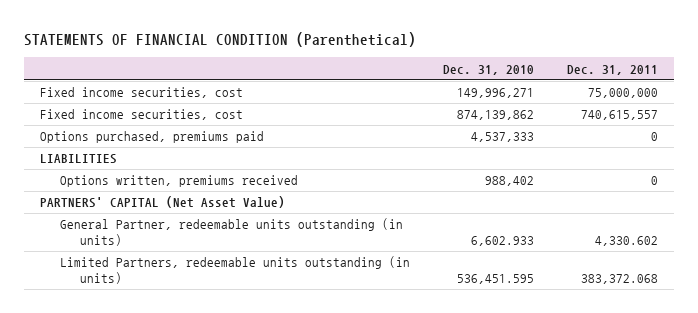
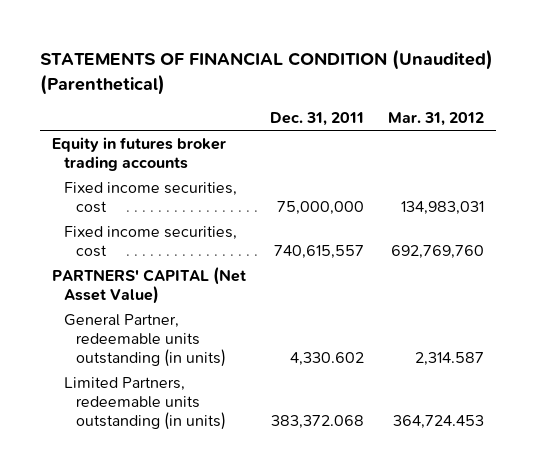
[23,32,416,48] STATEMENTS OF FINANCIAL CONDITION (Parenthetical) -> [40,48,494,95] STATEMENTS OF FINANCIAL CONDITION (Unaudited) (Parenthetical)
[442,64,534,75] Dec. 31, 2010 -> none
none -> [387,112,484,127] Mar. 31, 2012
none -> [52,136,227,171] Equity in futures broker trading accounts
[40,131,265,144] Options purchased, premiums paid -> none
[40,154,118,165] LIABILITIES -> none
[60,175,299,188] Options written, premiums received -> none

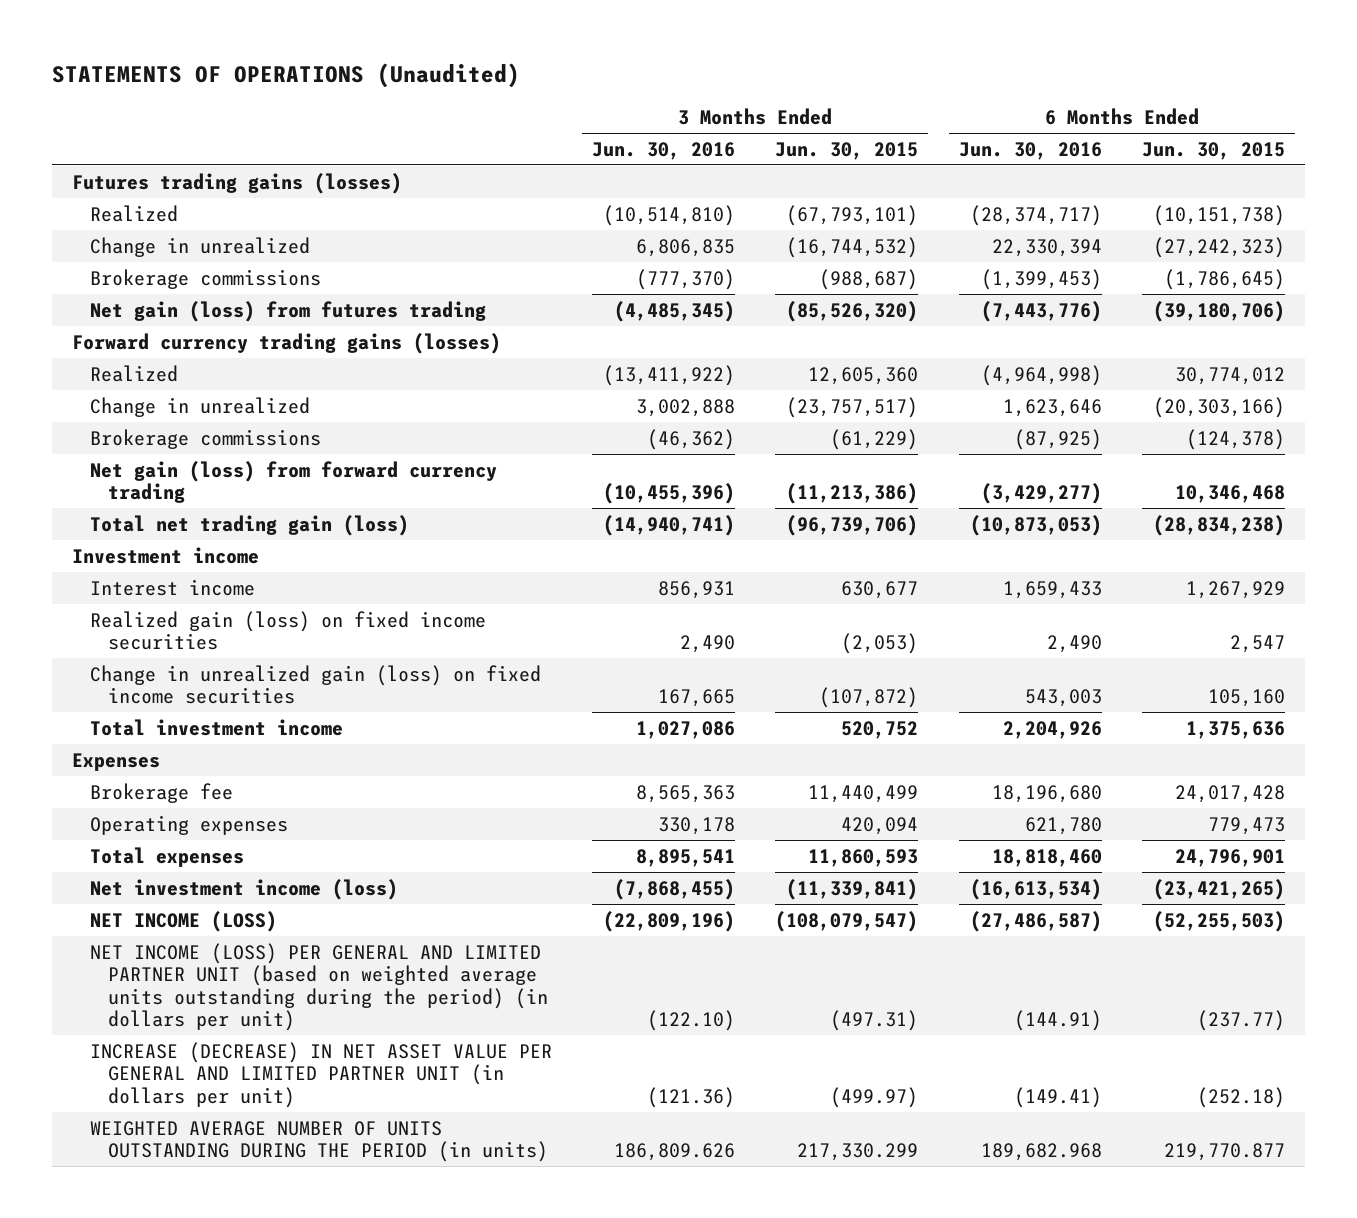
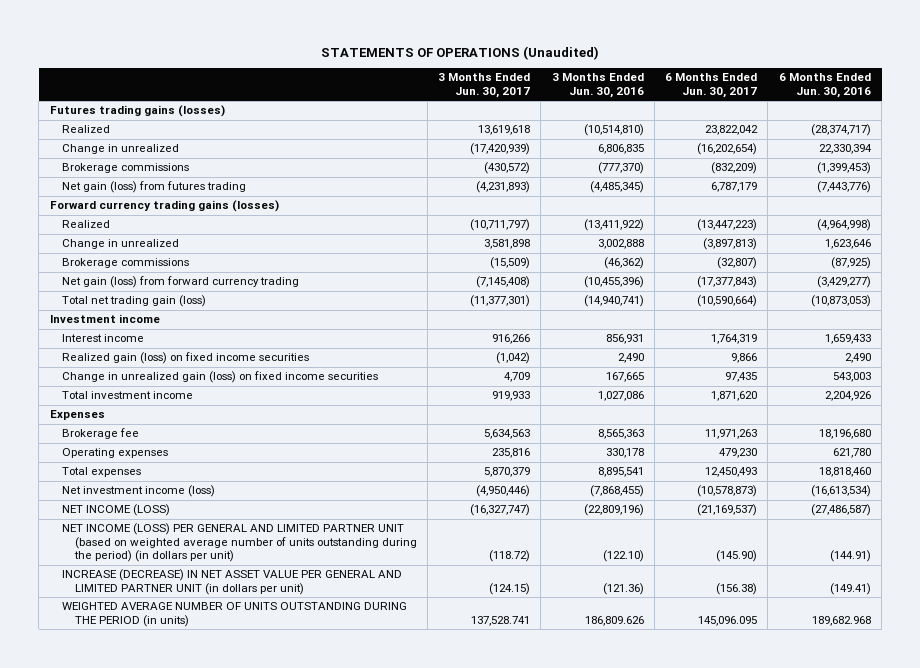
[775,141,919,160] Jun. 30, 2015 -> none
[1141,141,1285,160] Jun. 30, 2015 -> none
none -> [438,73,531,98] 3 Months Ended Jun. 30, 2017
none -> [665,73,758,98] 6 Months Ended Jun. 30, 2017
[90,942,548,1032] NET INCOME (LOSS) PER GENERAL AND LIMITED PARTNER UNIT (based on weighted average units outstanding during the period) (in dollars per unit) -> [62,523,417,563] NET INCOME (LOSS) PER GENERAL AND LIMITED PARTNER UNIT (based on weighted average number of units outstanding during the period) (in dollars per unit)

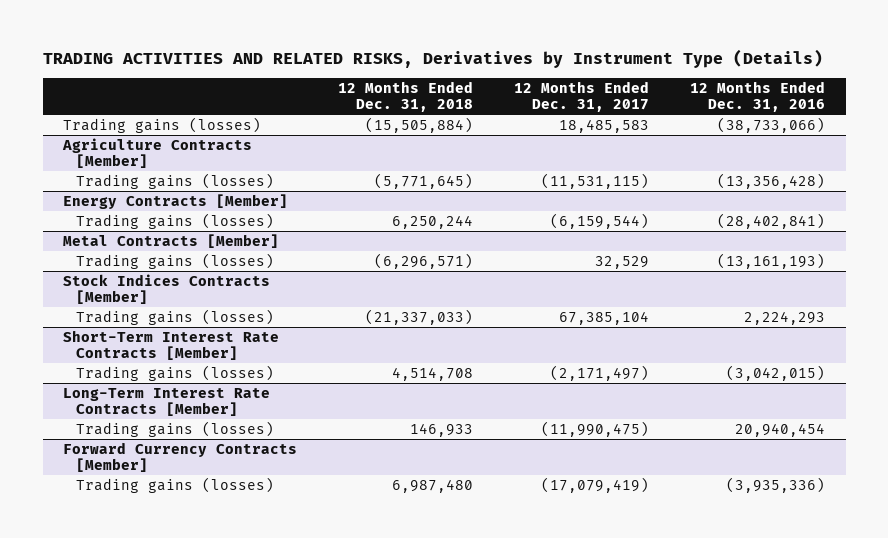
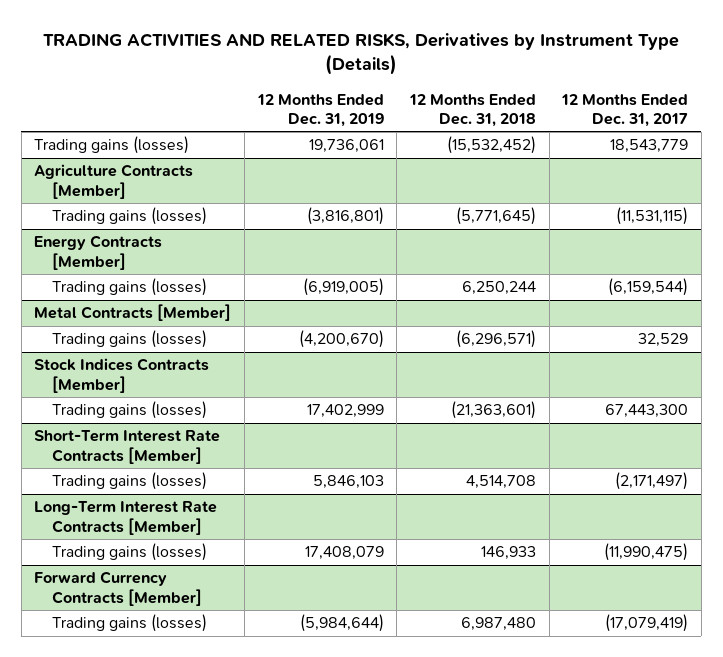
[690,80,826,113] 12 Months Ended Dec. 31, 2016 -> none
none -> [256,93,384,127] 12 Months Ended Dec. 31, 2019
[365,116,474,133] (15,505,884) -> [446,136,536,155] (15,532,452)
[559,118,650,133] 18,485,583 -> [610,139,689,154] 18,543,779
[365,308,474,325] (21,337,033) -> [450,401,536,420] (21,363,601)
[559,310,650,325] 67,385,104 -> [605,404,689,419] 67,443,300

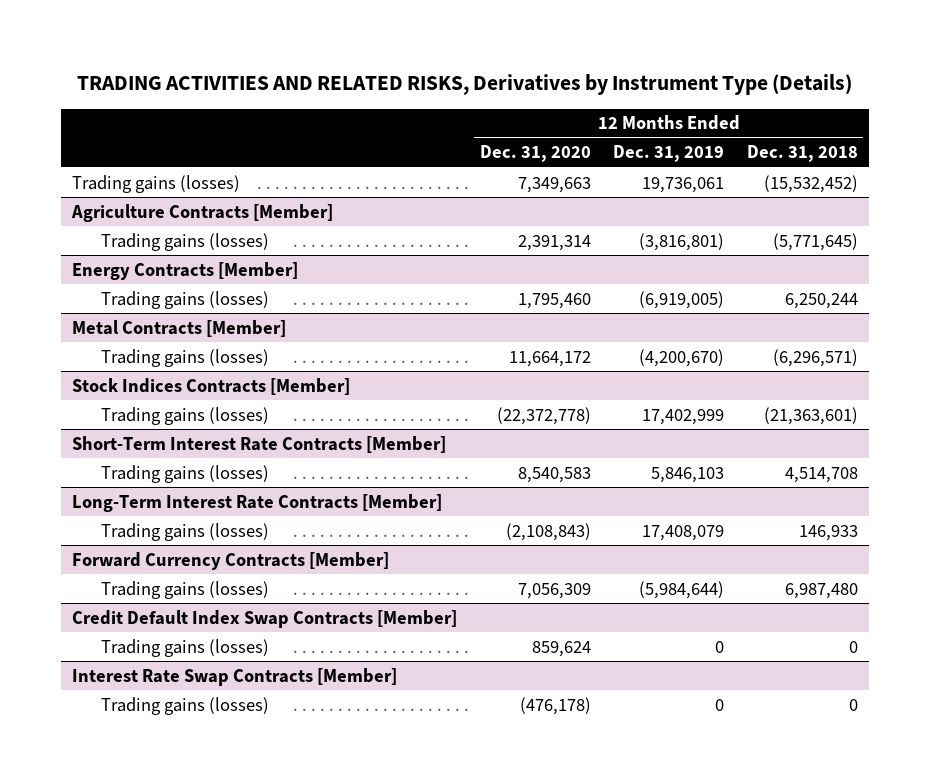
[561,93,689,127] 12 Months Ended Dec. 31, 2017 -> none
none -> [479,145,591,163] Dec. 31, 2020
none -> [72,609,458,628] Credit Default Index Swap Contracts [Member]
none -> [100,638,269,657] Trading gains (losses)
none -> [72,667,398,686] Interest Rate Swap Contracts [Member]
none -> [100,696,269,715] Trading gains (losses)

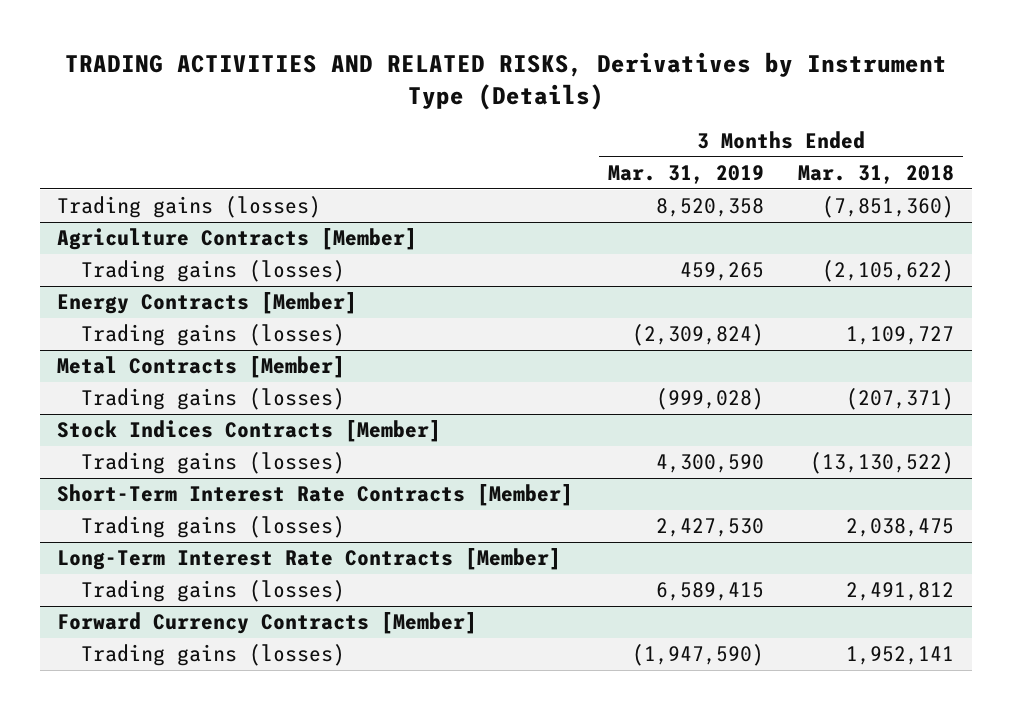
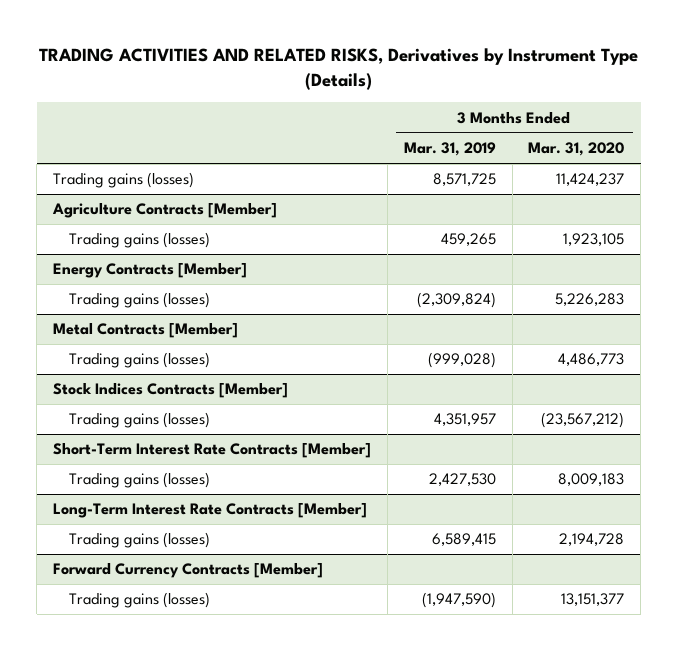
[798,165,955,185] Mar. 31, 2018 -> none
none -> [528,142,625,157] Mar. 31, 2020
[655,198,764,218] 8,520,358 -> [432,173,496,187] 8,571,725
[655,454,764,474] 4,300,590 -> [433,413,496,427] 4,351,957

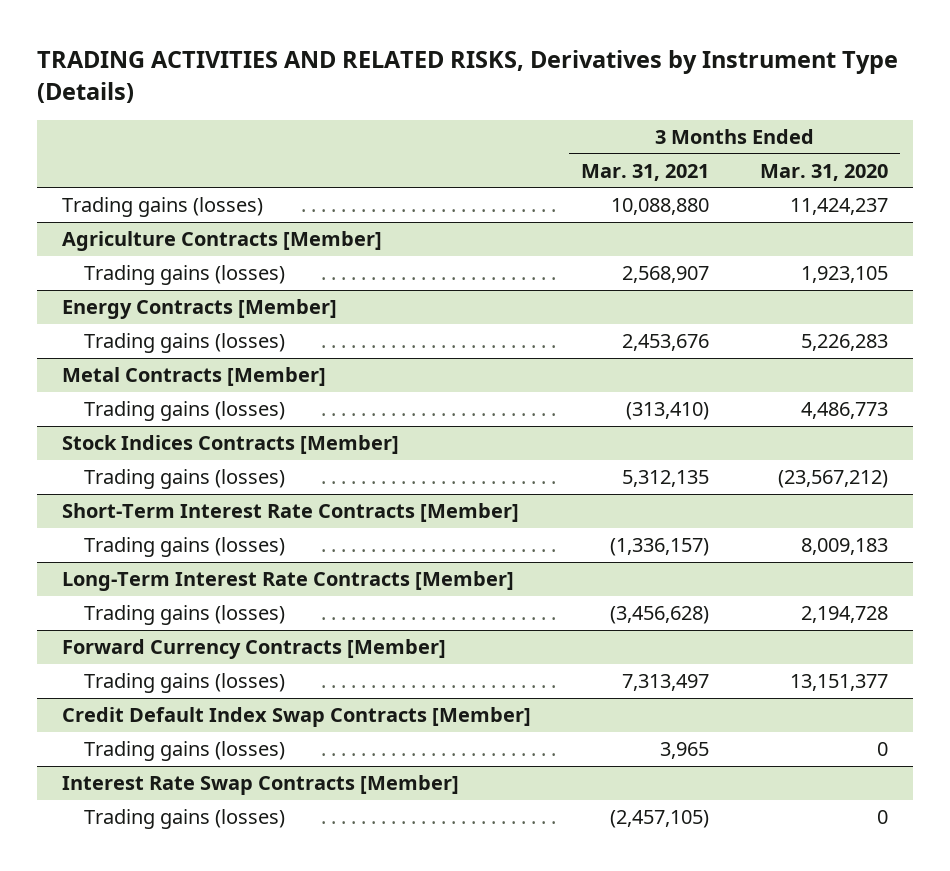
[403,142,496,157] Mar. 31, 2019 -> none
none -> [581,163,710,181] Mar. 31, 2021
none -> [62,707,532,728] Credit Default Index Swap Contracts [Member]
none -> [84,741,286,762] Trading gains (losses)
none -> [62,775,460,796] Interest Rate Swap Contracts [Member]
none -> [84,809,286,830] Trading gains (losses)

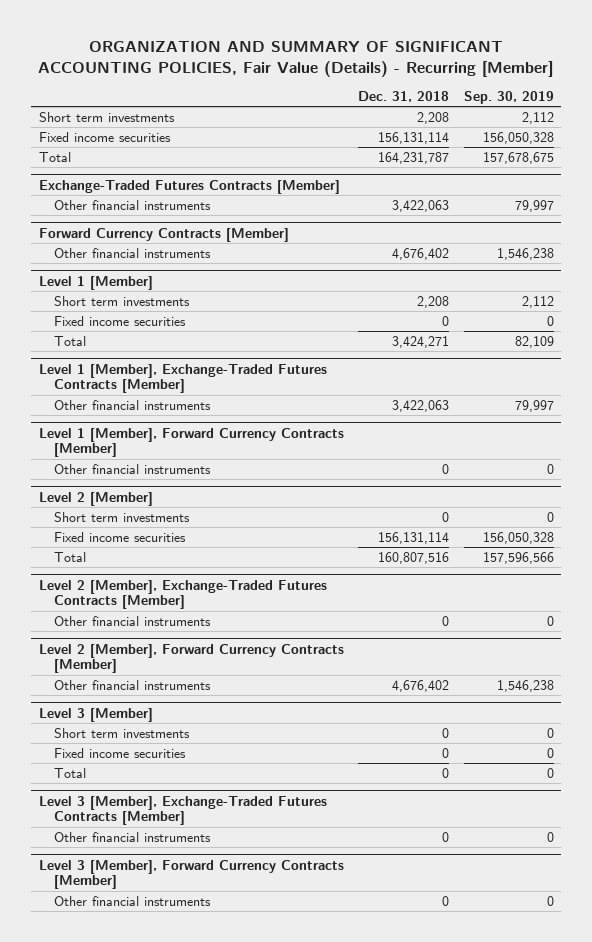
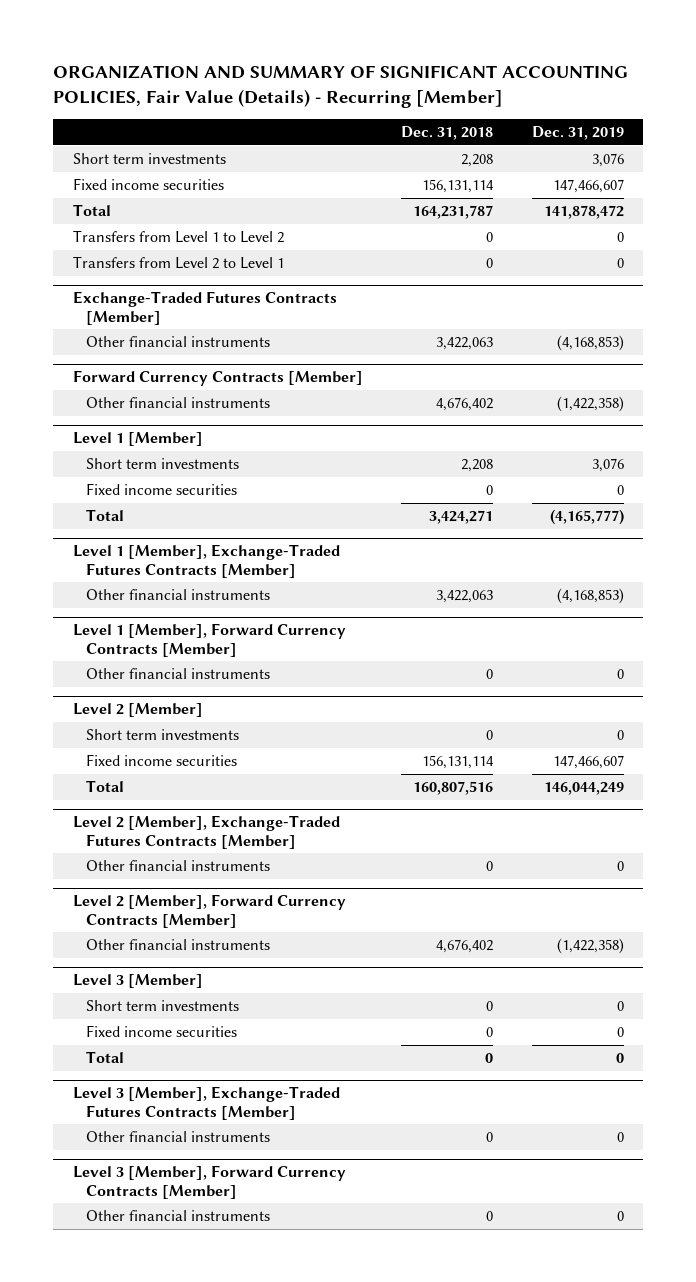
[463,90,554,104] Sep. 30, 2019 -> none
none -> [531,126,624,141] Dec. 31, 2019
none -> [72,229,284,243] Transfers from Level 1 to Level 2
none -> [72,255,284,269] Transfers from Level 2 to Level 1

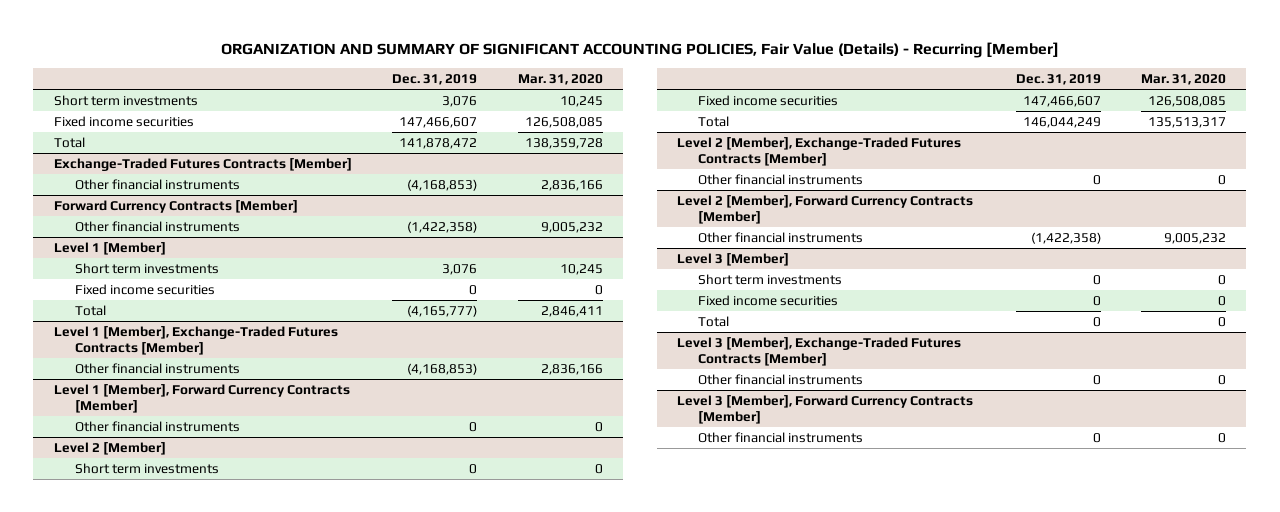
[401,126,494,141] Dec. 31, 2018 -> none
none -> [517,73,603,85] Mar. 31, 2020
[72,229,284,243] Transfers from Level 1 to Level 2 -> none
[72,255,284,269] Transfers from Level 2 to Level 1 -> none

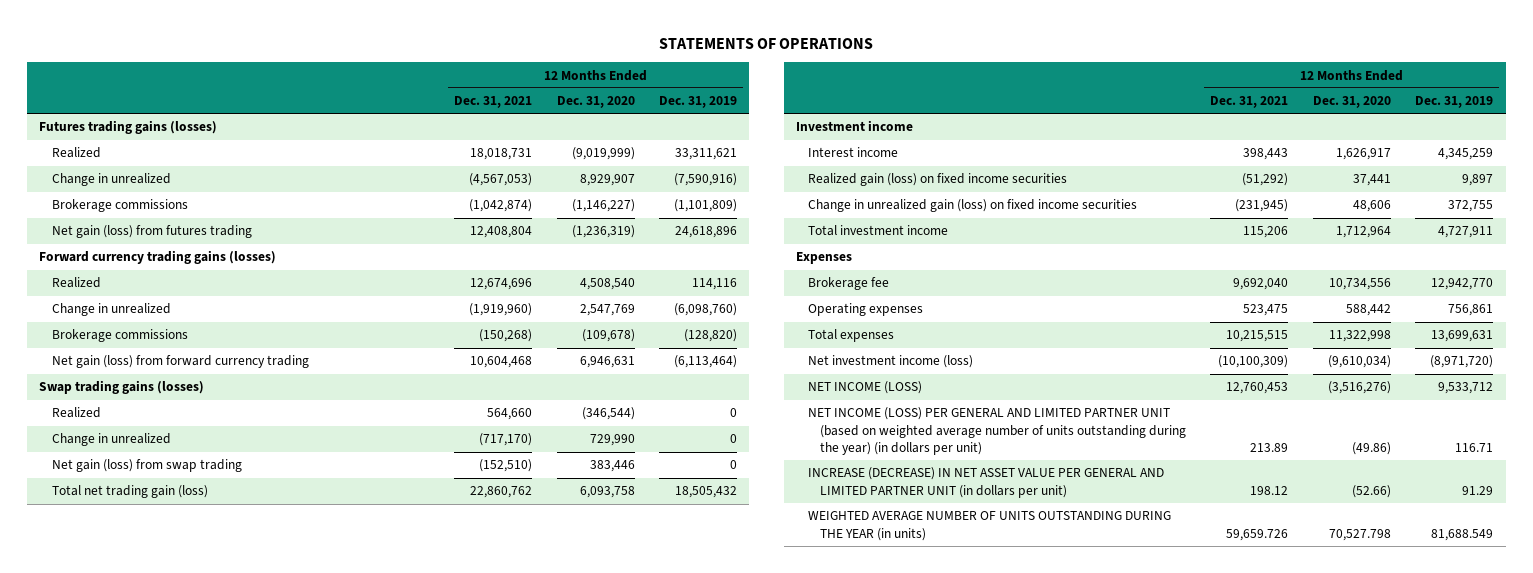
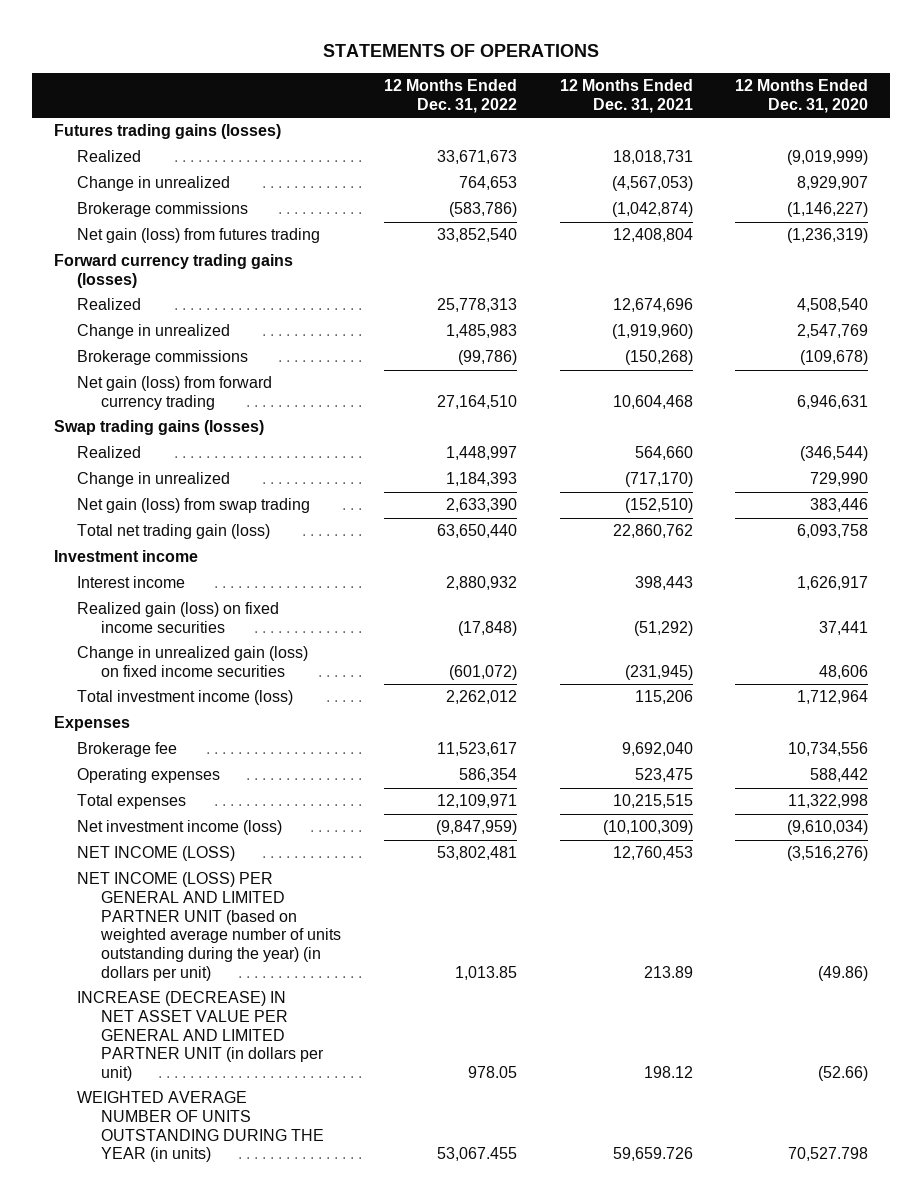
[659,96,738,109] Dec. 31, 2019 -> none
none -> [383,79,517,113] 12 Months Ended Dec. 31, 2022
[807,225,948,237] Total investment income -> [77,690,294,706] Total investment income (loss)

